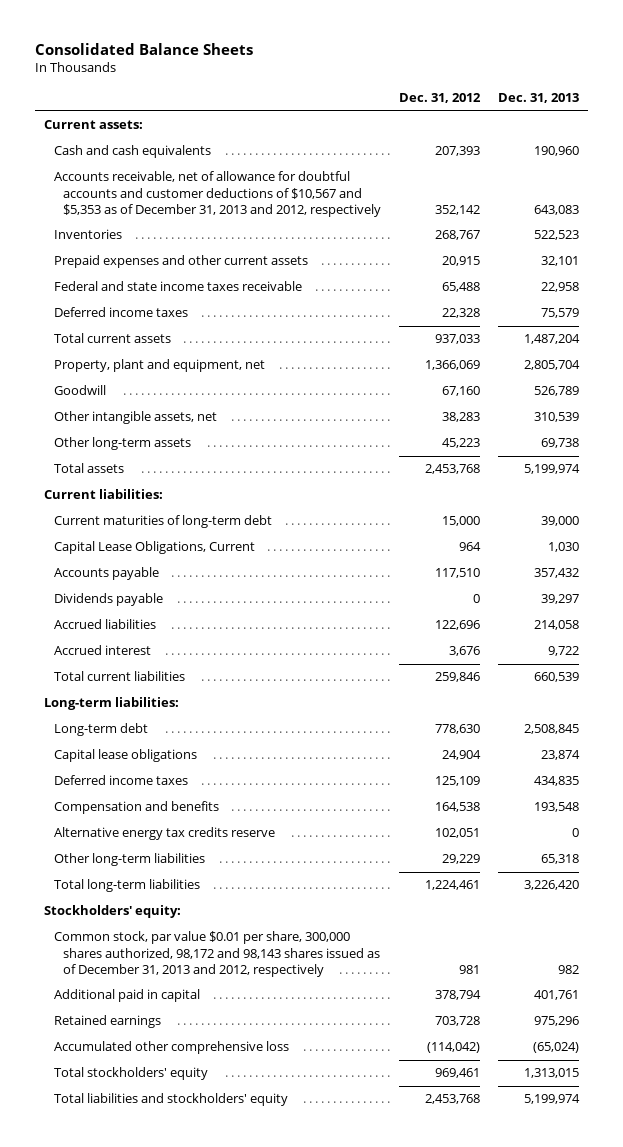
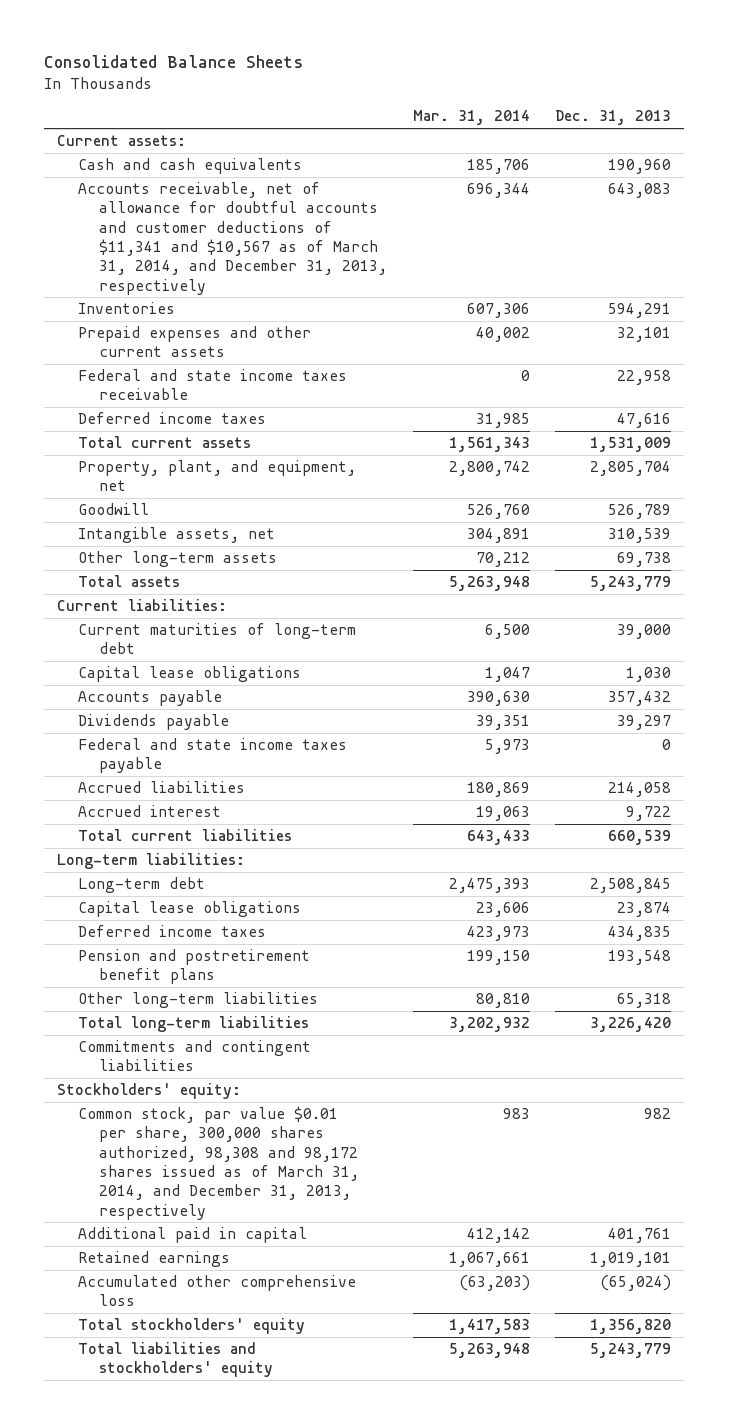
[399,93,482,104] Dec. 31, 2012 -> none
none -> [412,110,530,126] Mar. 31, 2014
[53,171,382,218] Accounts receivable, net of allowance for doubtful accounts and customer deductions of $10,567 and $5,353 as of December 31, 2013 and 2012, respectively -> [78,182,388,295] Accounts receivable, net of allowance for doubtful accounts and customer deductions of $11,341 and $10,567 as of March 31, 2014, and December 31, 2013, respectively
[534,230,580,241] 522,523 -> [608,303,672,319] 594,291
[541,308,580,319] 75,579 -> [617,413,672,429] 47,616
[524,334,581,345] 1,487,204 -> [590,437,672,453] 1,531,009
[53,359,265,373] Property, plant and equipment, net -> [78,460,357,492] Property, plant, and equipment, net
[53,411,217,425] Other intangible assets, net -> [78,527,276,544] Intangible assets, net
[524,464,581,475] 5,199,974 -> [590,576,672,592] 5,243,779
[53,541,255,555] Capital Lease Obligations, Current -> [78,666,302,683] Capital lease obligations
none -> [78,738,348,774] Federal and state income taxes payable
[53,827,275,841] Alternative energy tax credits reserve -> none
[53,801,219,815] Compensation and benefits -> [78,949,311,985] Pension and postretirement benefit plans
none -> [78,1040,312,1072] Commitments and contingent liabilities
[53,931,381,978] Common stock, par value $0.01 per share, 300,000 shares authorized, 98,172 and 98,143 shares issued as of December 31, 2013 and 2012, respectively -> [78,1106,360,1220] Common stock, par value $0.01 per share, 300,000 shares authorized, 98,308 and 98,172 shares issued as of March 31, 2014, and December 31, 2013, respectively
[534,1016,580,1027] 975,296 -> [590,1252,672,1268] 1,019,101
[524,1068,580,1079] 1,313,015 -> [590,1319,672,1335] 1,356,820
[524,1094,581,1105] 5,199,974 -> [590,1343,672,1359] 5,243,779

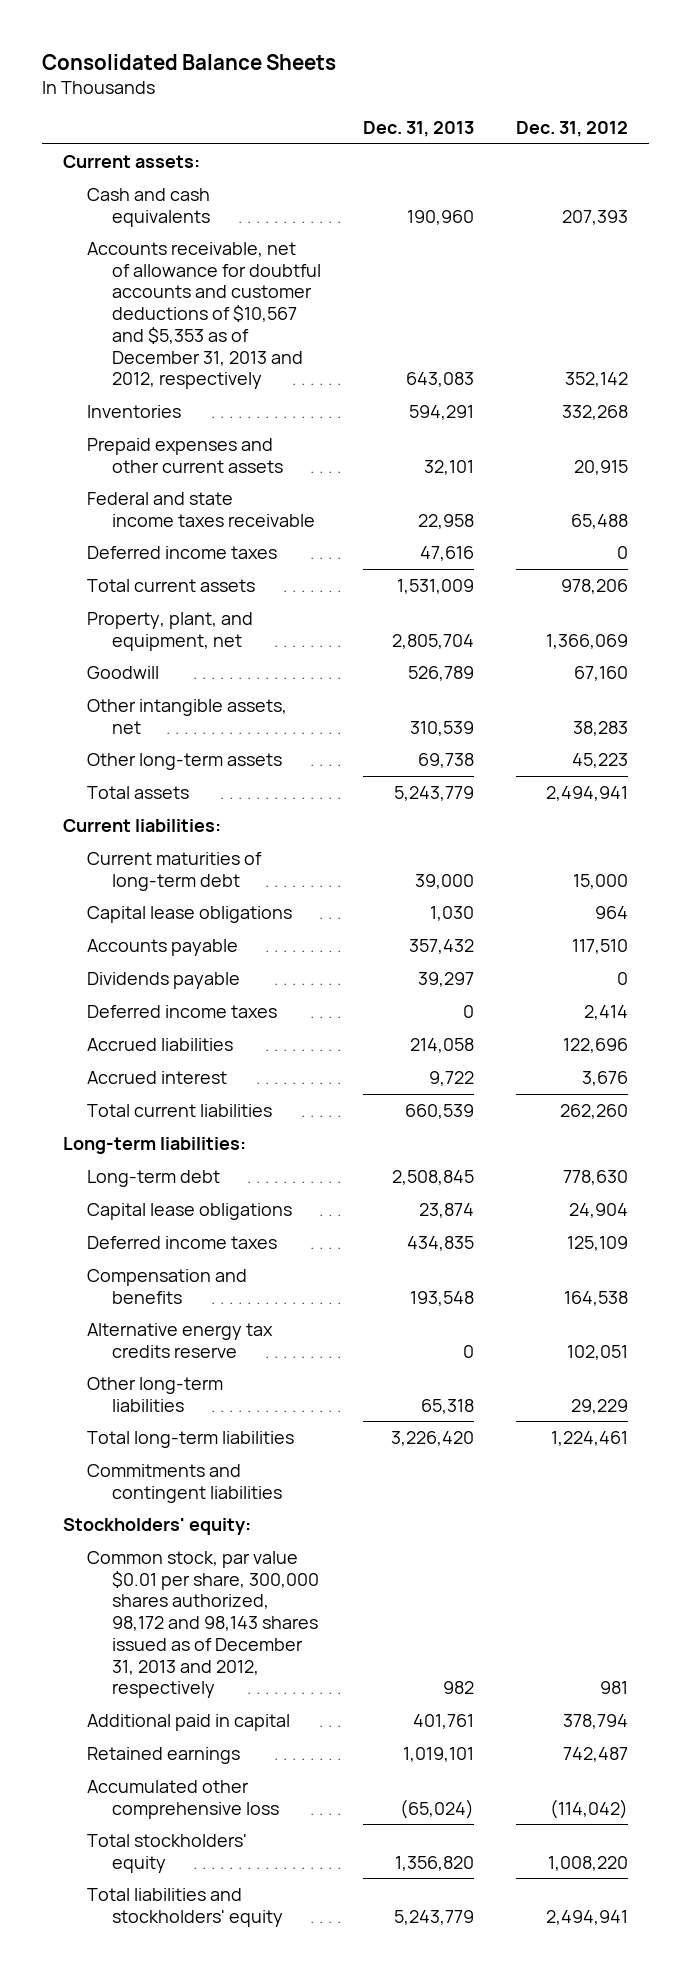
[412,110,530,126] Mar. 31, 2014 -> none
none -> [516,121,629,138] Dec. 31, 2012
[78,182,388,295] Accounts receivable, net of allowance for doubtful accounts and customer deductions of $11,341 and $10,567 as of March 31, 2014, and December 31, 2013, respectively -> [87,241,321,390] Accounts receivable, net of allowance for doubtful accounts and customer deductions of $10,567 and $5,353 as of December 31, 2013 and 2012, respectively
[78,527,276,544] Intangible assets, net -> [87,698,288,734] Other intangible assets, net
[78,738,348,774] Federal and state income taxes payable -> none
none -> [87,1004,278,1018] Deferred income taxes
[78,949,311,985] Pension and postretirement benefit plans -> [87,1268,248,1304] Compensation and benefits
none -> [87,1322,274,1358] Alternative energy tax credits reserve
[78,1106,360,1220] Common stock, par value $0.01 per share, 300,000 shares authorized, 98,308 and 98,172 shares issued as of March 31, 2014, and December 31, 2013, respectively -> [87,1550,319,1699] Common stock, par value $0.01 per share, 300,000 shares authorized, 98,172 and 98,143 shares issued as of December 31, 2013 and 2012, respectively

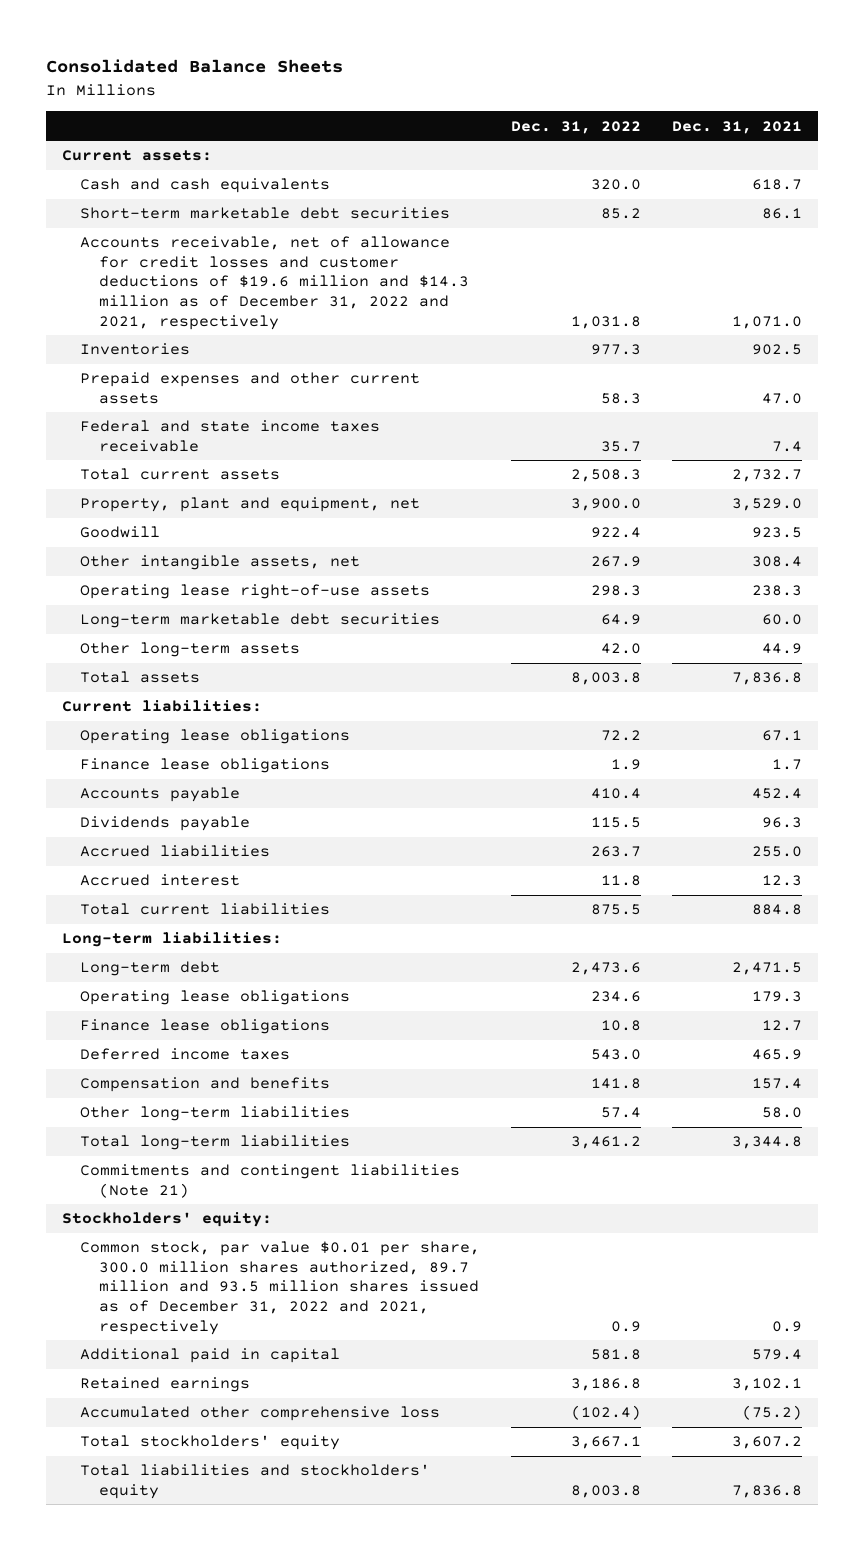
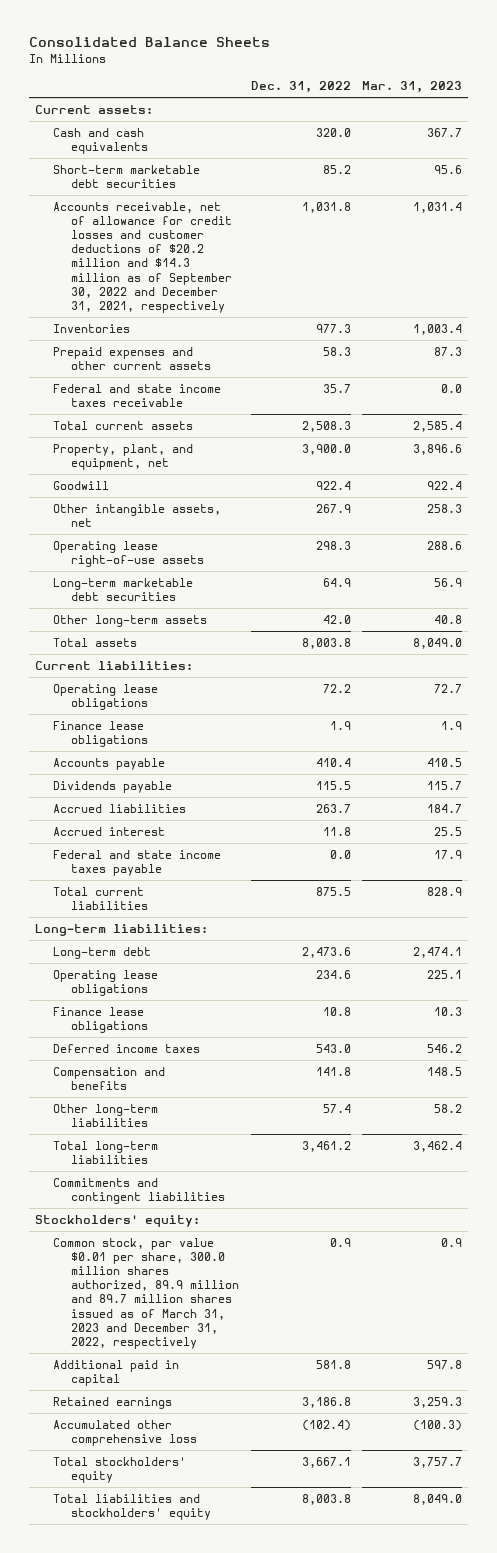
[672,120,803,134] Dec. 31, 2021 -> none
none -> [362,81,463,94] Mar. 31, 2023
[80,236,470,330] Accounts receivable, net of allowance for credit losses and customer deductions of $19.6 million and $14.3 million as of December 31, 2022 and 2021, respectively -> [53,201,233,313] Accounts receivable, net of allowance for credit losses and customer deductions of $20.2 million and $14.3 million as of September 30, 2022 and December 31, 2021, respectively
[80,497,421,513] Property, plant and equipment, net -> [53,443,194,471] Property, plant, and equipment, net
none -> [53,849,222,877] Federal and state income taxes payable
[80,1164,461,1198] Commitments and contingent liabilities (Note 21) -> [53,1177,226,1205] Commitments and contingent liabilities
[80,1241,481,1335] Common stock, par value $0.01 per share, 300.0 million shares authorized, 89.7 million and 93.5 million shares issued as of December 31, 2022 and 2021, respectively -> [53,1237,240,1349] Common stock, par value $0.01 per share, 300.0 million shares authorized, 89.9 million and 89.7 million shares issued as of March 31, 2023 and December 31, 2022, respectively

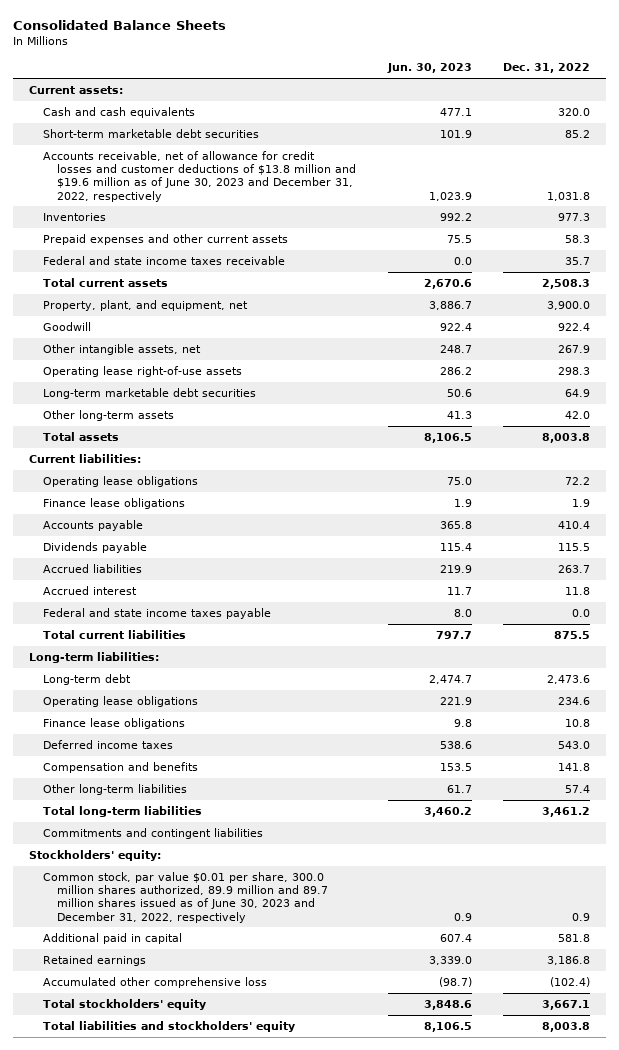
[362,81,463,94] Mar. 31, 2023 -> none
none -> [386,63,472,74] Jun. 30, 2023
[53,201,233,313] Accounts receivable, net of allowance for credit losses and customer deductions of $20.2 million and $14.3 million as of September 30, 2022 and December 31, 2021, respectively -> [42,150,357,202] Accounts receivable, net of allowance for credit losses and customer deductions of $13.8 million and $19.6 million as of June 30, 2023 and December 31, 2022, respectively
[53,1237,240,1349] Common stock, par value $0.01 per share, 300.0 million shares authorized, 89.9 million and 89.7 million shares issued as of March 31, 2023 and December 31, 2022, respectively -> [42,871,329,923] Common stock, par value $0.01 per share, 300.0 million shares authorized, 89.9 million and 89.7 million shares issued as of June 30, 2023 and December 31, 2022, respectively

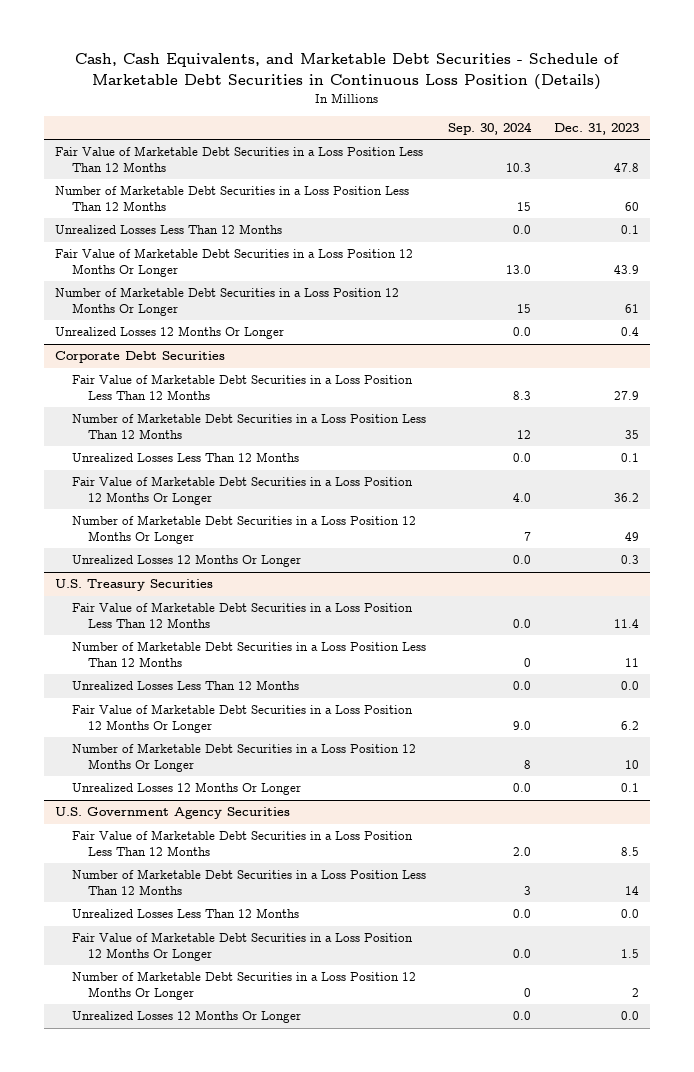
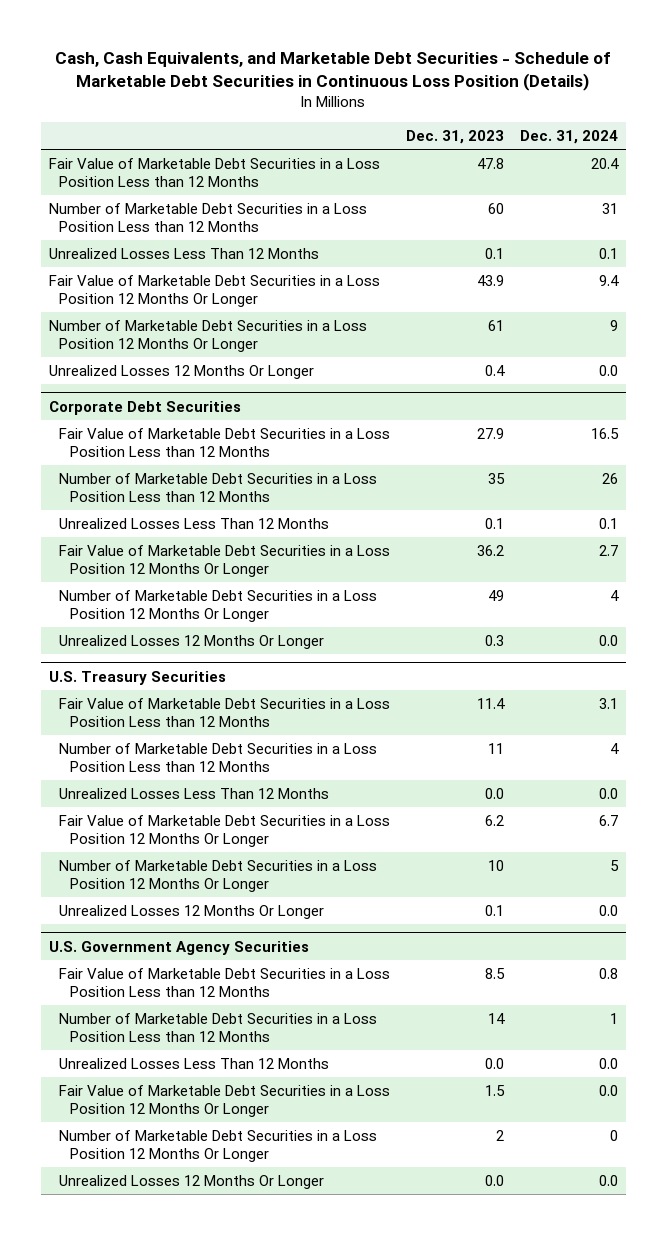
[448,122,533,136] Sep. 30, 2024 -> none
none -> [519,129,618,144] Dec. 31, 2024
[55,146,424,172] Fair Value of Marketable Debt Securities in a Loss Position Less Than 12 Months -> [48,157,380,187] Fair Value of Marketable Debt Securities in a Loss Position Less than 12 Months
[55,185,410,211] Number of Marketable Debt Securities in a Loss Position Less Than 12 Months -> [48,202,367,232] Number of Marketable Debt Securities in a Loss Position Less than 12 Months
[71,374,413,400] Fair Value of Marketable Debt Securities in a Loss Position Less Than 12 Months -> [59,427,391,457] Fair Value of Marketable Debt Securities in a Loss Position Less than 12 Months
[71,413,426,439] Number of Marketable Debt Securities in a Loss Position Less Than 12 Months -> [59,472,378,502] Number of Marketable Debt Securities in a Loss Position Less than 12 Months
[71,602,413,628] Fair Value of Marketable Debt Securities in a Loss Position Less Than 12 Months -> [59,697,391,727] Fair Value of Marketable Debt Securities in a Loss Position Less than 12 Months
[71,641,426,667] Number of Marketable Debt Securities in a Loss Position Less Than 12 Months -> [59,742,378,772] Number of Marketable Debt Securities in a Loss Position Less than 12 Months
[71,830,413,856] Fair Value of Marketable Debt Securities in a Loss Position Less Than 12 Months -> [59,967,391,997] Fair Value of Marketable Debt Securities in a Loss Position Less than 12 Months
[71,869,426,895] Number of Marketable Debt Securities in a Loss Position Less Than 12 Months -> [59,1012,378,1042] Number of Marketable Debt Securities in a Loss Position Less than 12 Months

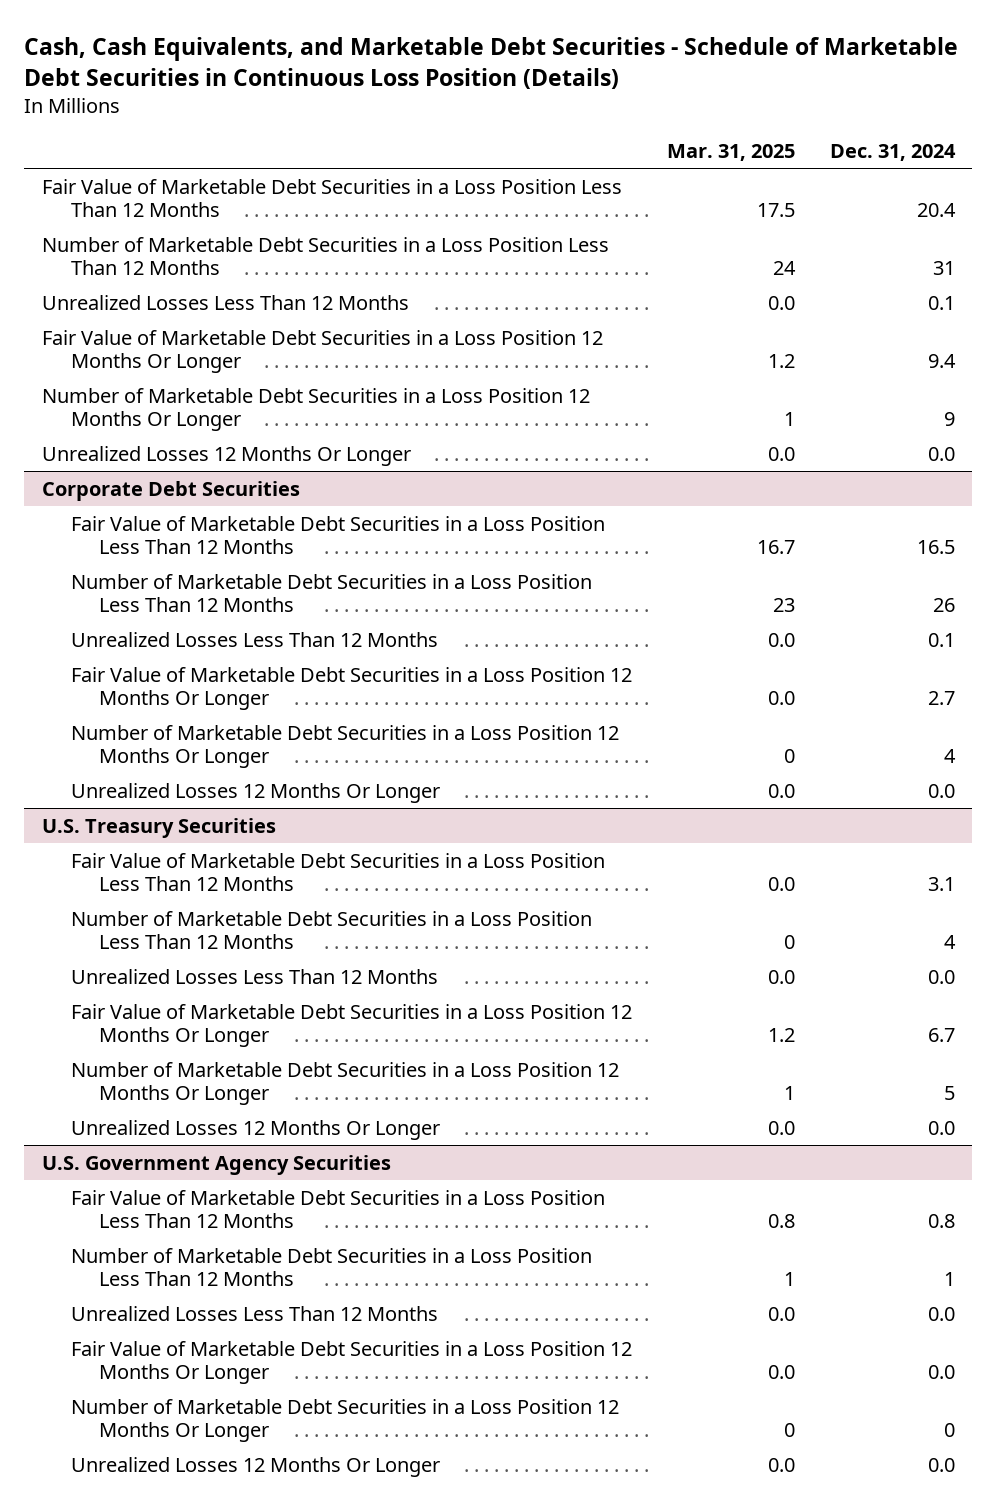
[406,129,505,144] Dec. 31, 2023 -> none
none -> [666,143,795,161] Mar. 31, 2025
[48,157,380,187] Fair Value of Marketable Debt Securities in a Loss Position Less than 12 Months -> [41,178,622,217] Fair Value of Marketable Debt Securities in a Loss Position Less Than 12 Months
[48,202,367,232] Number of Marketable Debt Securities in a Loss Position Less than 12 Months -> [41,236,609,275] Number of Marketable Debt Securities in a Loss Position Less Than 12 Months
[59,427,391,457] Fair Value of Marketable Debt Securities in a Loss Position Less than 12 Months -> [70,515,605,554] Fair Value of Marketable Debt Securities in a Loss Position Less Than 12 Months
[59,472,378,502] Number of Marketable Debt Securities in a Loss Position Less than 12 Months -> [70,573,592,612] Number of Marketable Debt Securities in a Loss Position Less Than 12 Months
[59,697,391,727] Fair Value of Marketable Debt Securities in a Loss Position Less than 12 Months -> [70,852,605,891] Fair Value of Marketable Debt Securities in a Loss Position Less Than 12 Months
[59,742,378,772] Number of Marketable Debt Securities in a Loss Position Less than 12 Months -> [70,910,592,949] Number of Marketable Debt Securities in a Loss Position Less Than 12 Months
[59,967,391,997] Fair Value of Marketable Debt Securities in a Loss Position Less than 12 Months -> [70,1189,605,1228] Fair Value of Marketable Debt Securities in a Loss Position Less Than 12 Months
[59,1012,378,1042] Number of Marketable Debt Securities in a Loss Position Less than 12 Months -> [70,1247,592,1286] Number of Marketable Debt Securities in a Loss Position Less Than 12 Months

